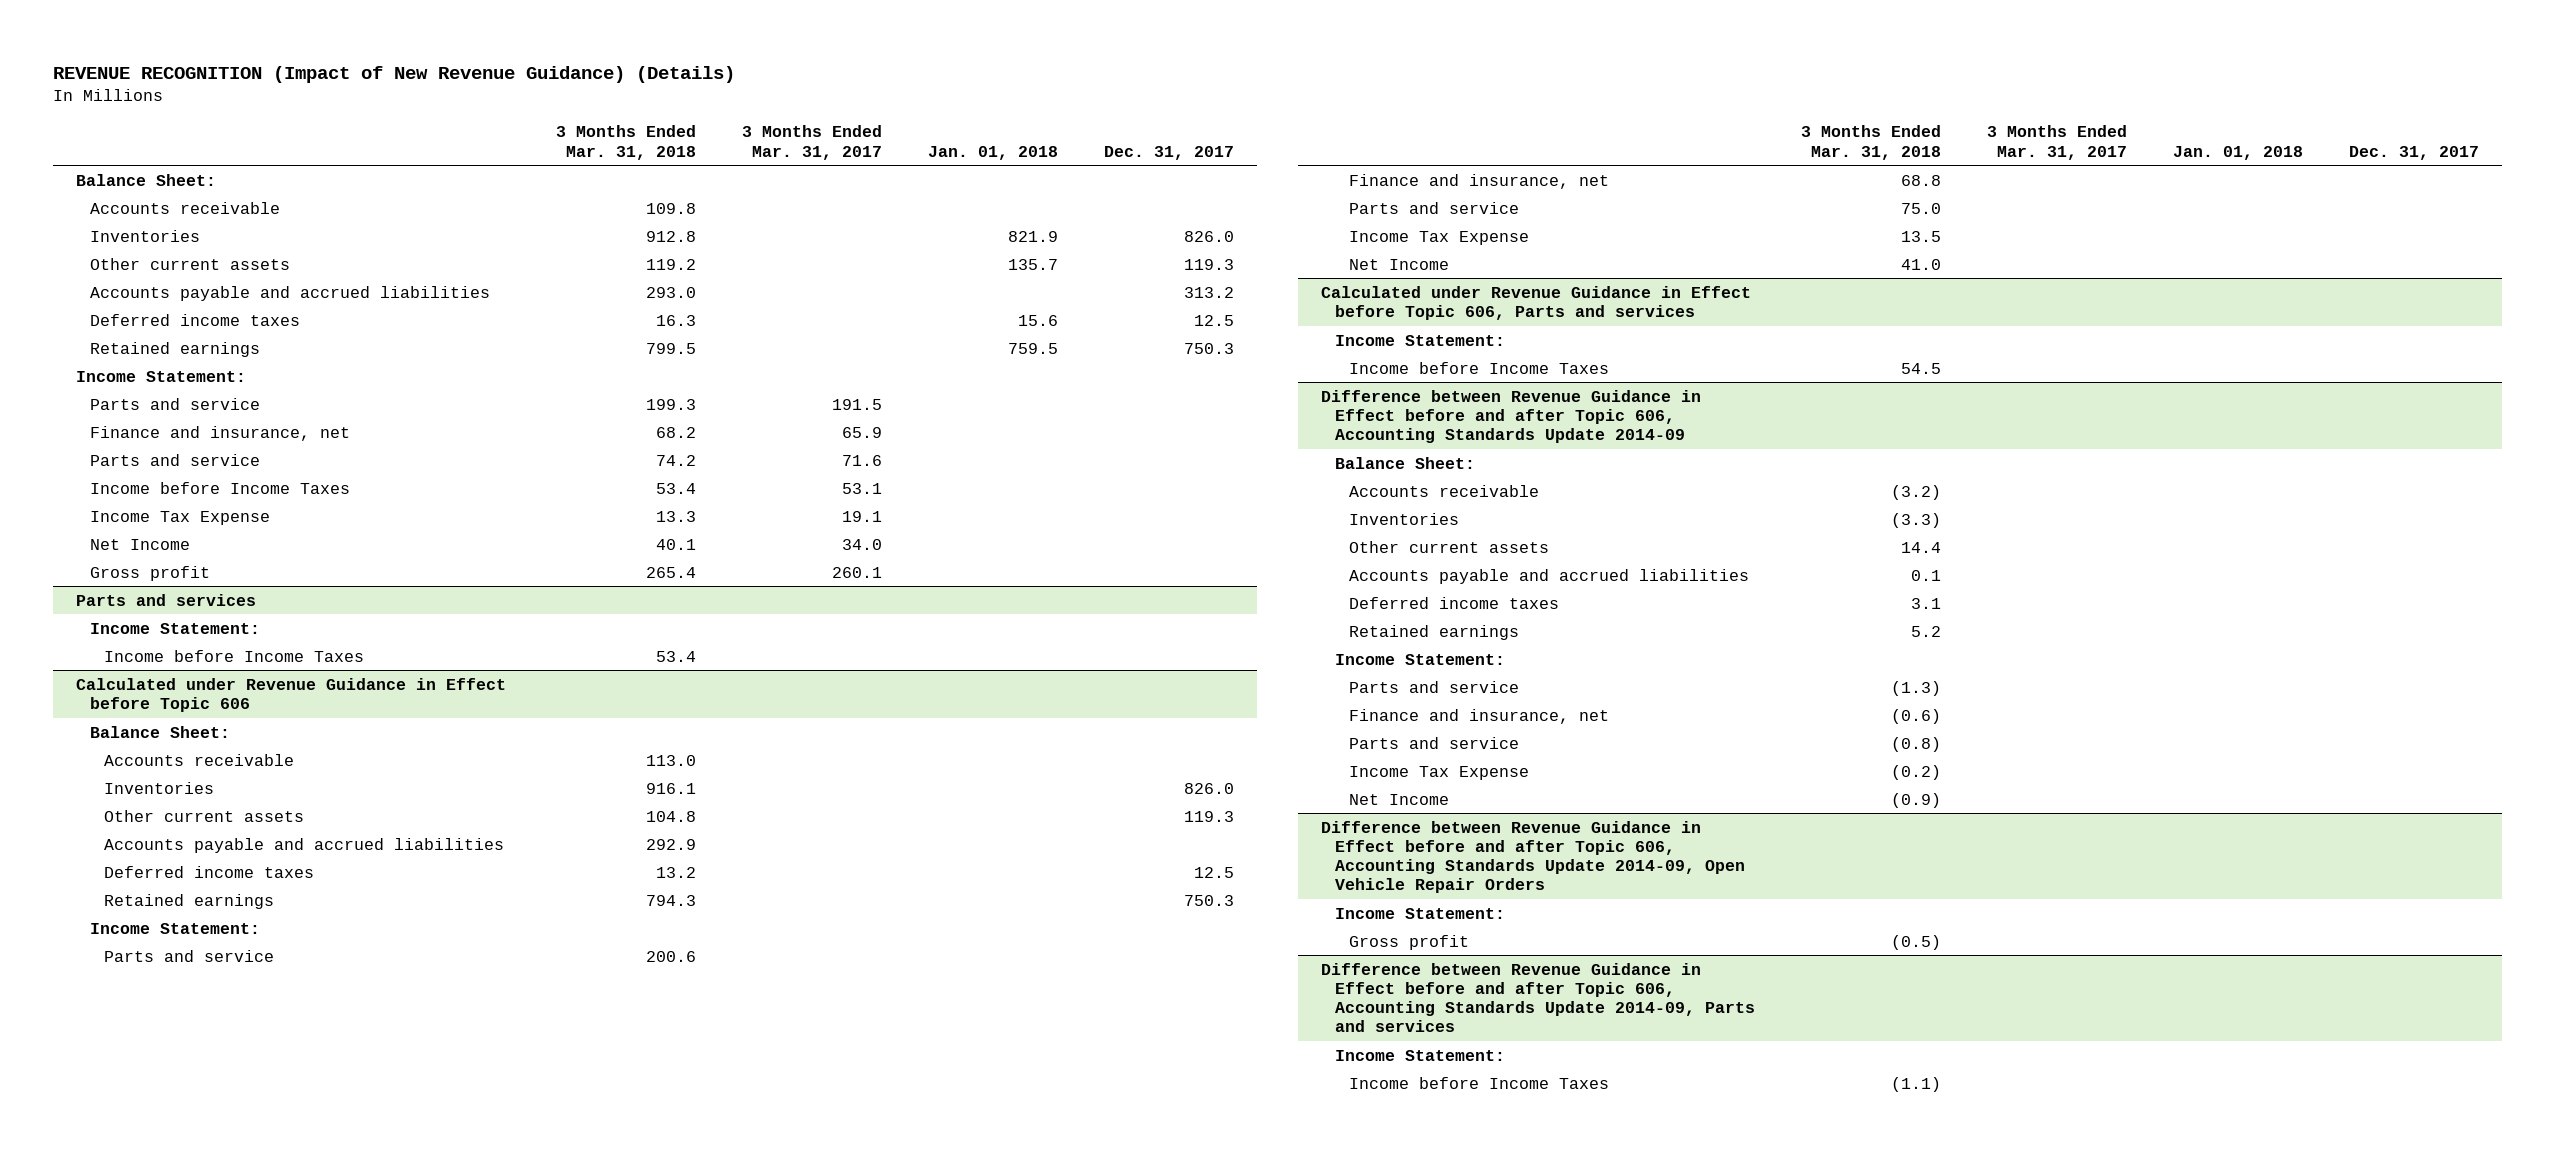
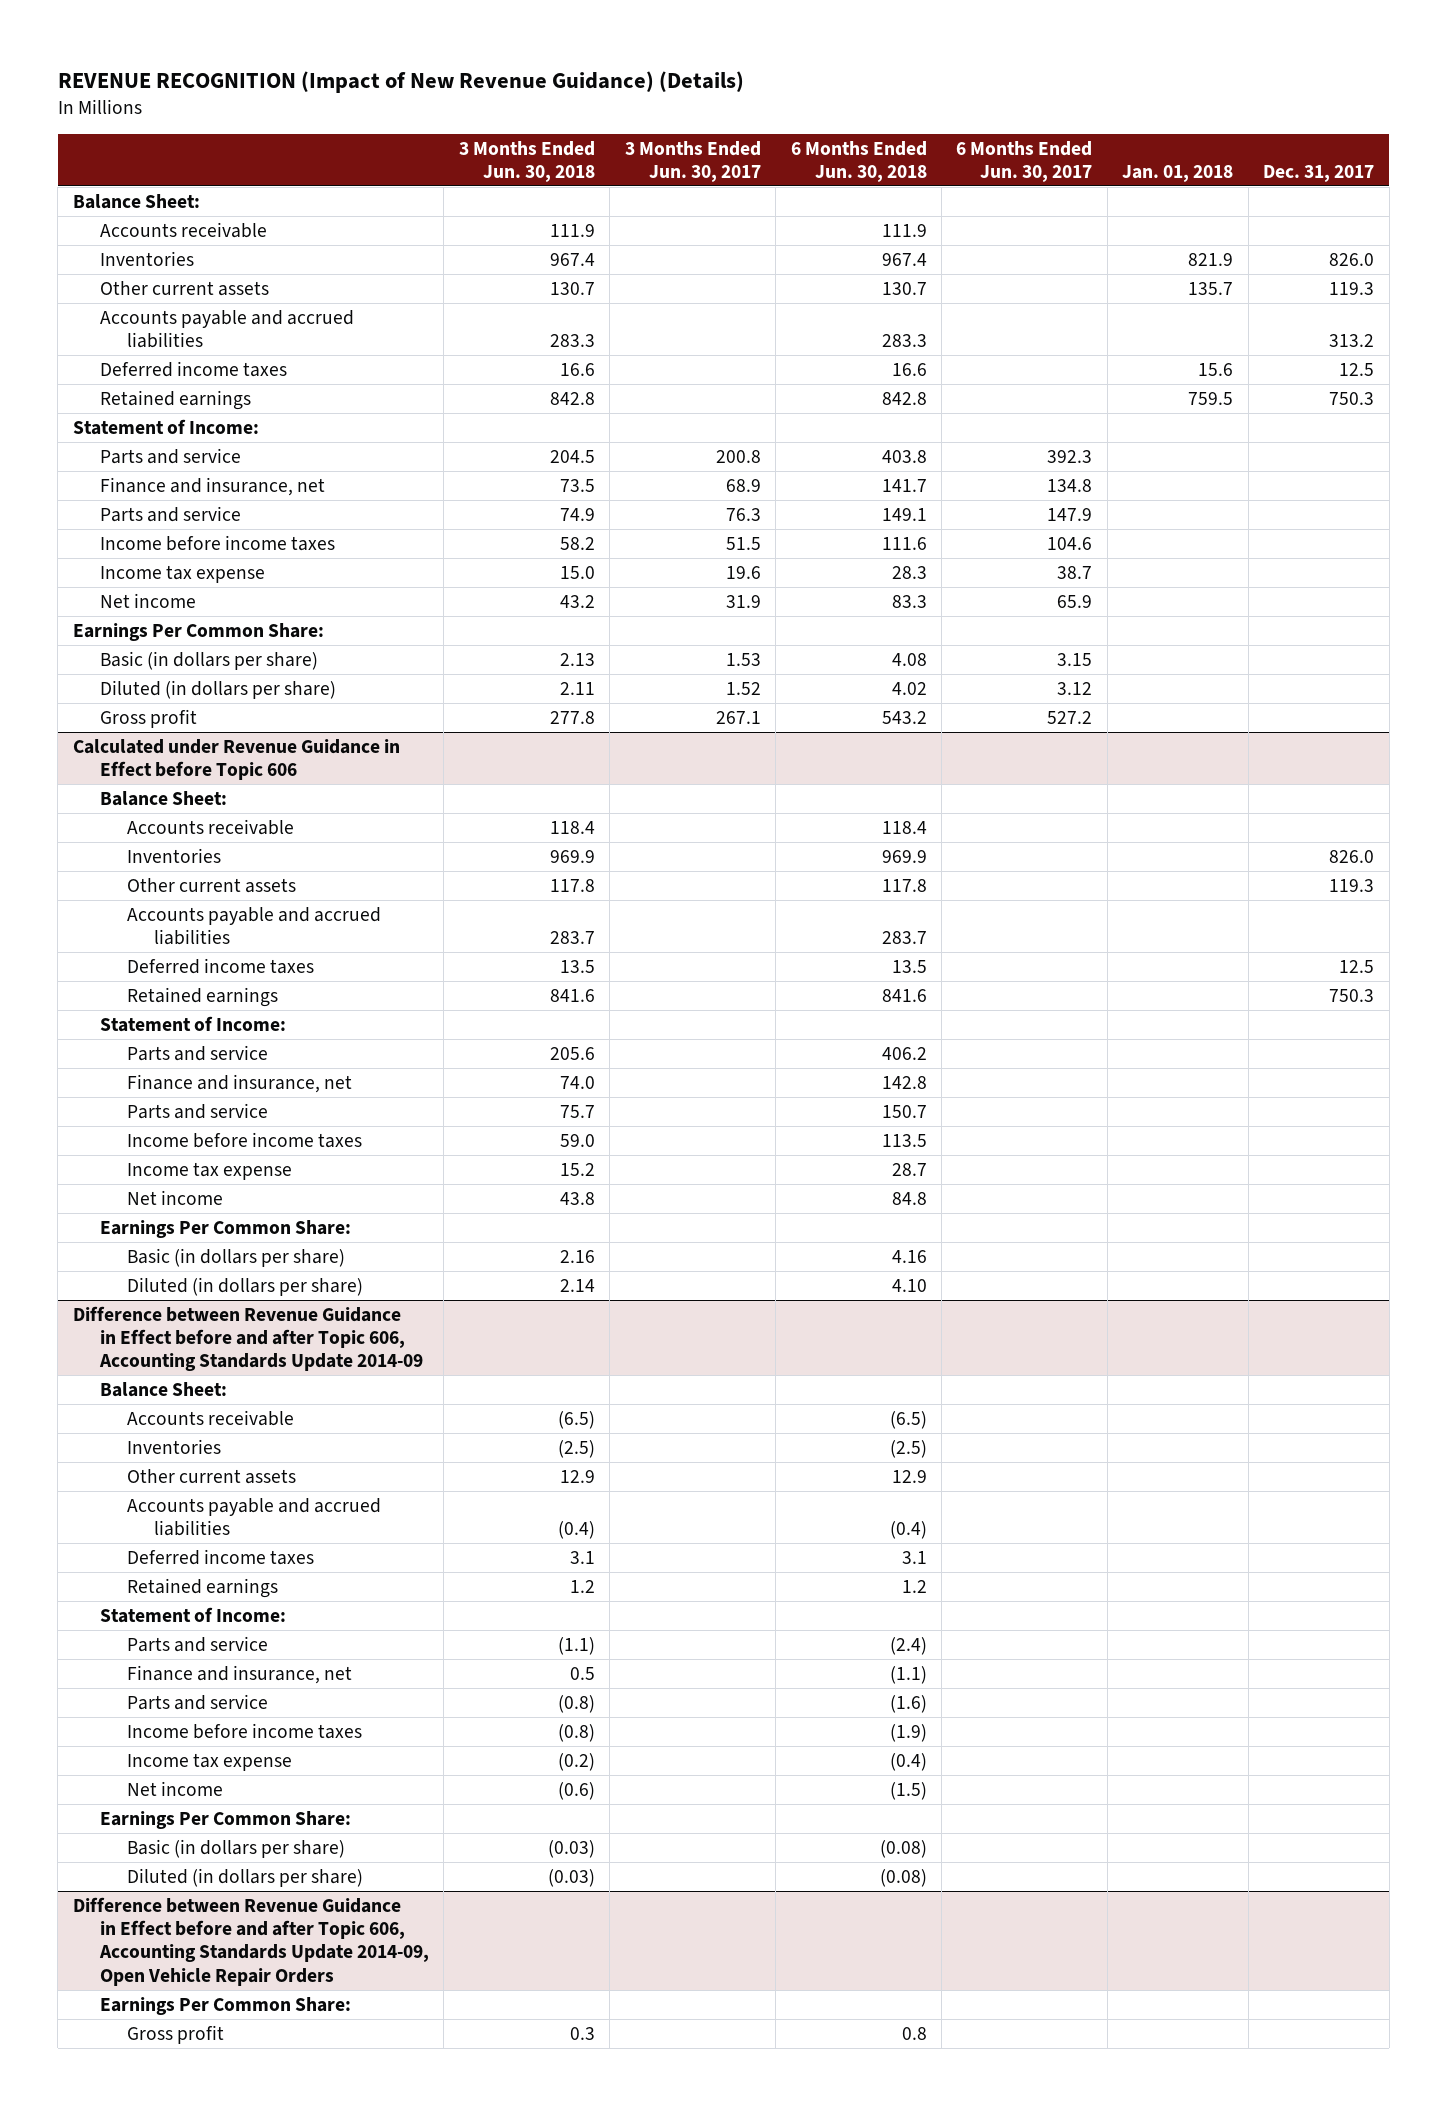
[555,125,696,160] 3 Months Ended Mar. 31, 2018 -> none
[741,125,882,160] 3 Months Ended Mar. 31, 2017 -> none
none -> [458,140,595,182] 3 Months Ended Jun. 30, 2018
none -> [624,140,761,182] 3 Months Ended Jun. 30, 2017
none -> [790,140,927,182] 6 Months Ended Jun. 30, 2018
none -> [956,140,1093,182] 6 Months Ended Jun. 30, 2017
[76,370,247,382] Income Statement: -> [72,418,259,435] Statement of Income:
[89,481,350,494] Income before Income Taxes -> [99,534,335,551] Income before income taxes
[89,510,270,525] Income Tax Expense -> [99,564,265,583] Income tax expense
[89,538,190,550] Net Income -> [99,592,196,608] Net income
none -> [72,622,324,641] Earnings Per Common Share:
none -> [99,650,318,670] Basic (in dollars per share)
none -> [99,679,336,699] Diluted (in dollars per share)
[76,593,257,606] Parts and services -> none
[89,622,260,634] Income Statement: -> none
[103,649,364,662] Income before Income Taxes -> none
[89,922,260,934] Income Statement: -> [99,1015,286,1032] Statement of Income:
[1321,285,1752,320] Calculated under Revenue Guidance in Effect before Topic 606, Parts and services -> none
[1335,334,1506,346] Income Statement: -> none
[1348,361,1609,374] Income before Income Taxes -> none
none -> [127,1131,363,1148] Income before income taxes
[1348,230,1529,245] Income Tax Expense -> [127,1161,293,1180] Income tax expense
[1348,258,1449,270] Net Income -> [127,1189,224,1205] Net income
none -> [99,1219,351,1238] Earnings Per Common Share:
none -> [127,1247,346,1267] Basic (in dollars per share)
none -> [127,1276,364,1296] Diluted (in dollars per share)
[1335,653,1506,665] Income Statement: -> [99,1606,286,1623] Statement of Income:
none -> [127,1722,363,1739] Income before income taxes
[1348,765,1529,780] Income Tax Expense -> [127,1752,293,1771] Income tax expense
[1348,793,1449,805] Net Income -> [127,1780,224,1796] Net income
none -> [99,1810,351,1829] Earnings Per Common Share:
none -> [127,1838,346,1858] Basic (in dollars per share)
none -> [127,1867,364,1887] Diluted (in dollars per share)
[1335,907,1506,919] Income Statement: -> none
none -> [99,1996,351,2015] Earnings Per Common Share:
[1321,962,1756,1033] Difference between Revenue Guidance in Effect before and after Topic 606, Accounting Standards Update 2014-09, Parts and services -> none
[1335,1049,1506,1061] Income Statement: -> none
[1348,1076,1609,1089] Income before Income Taxes -> none

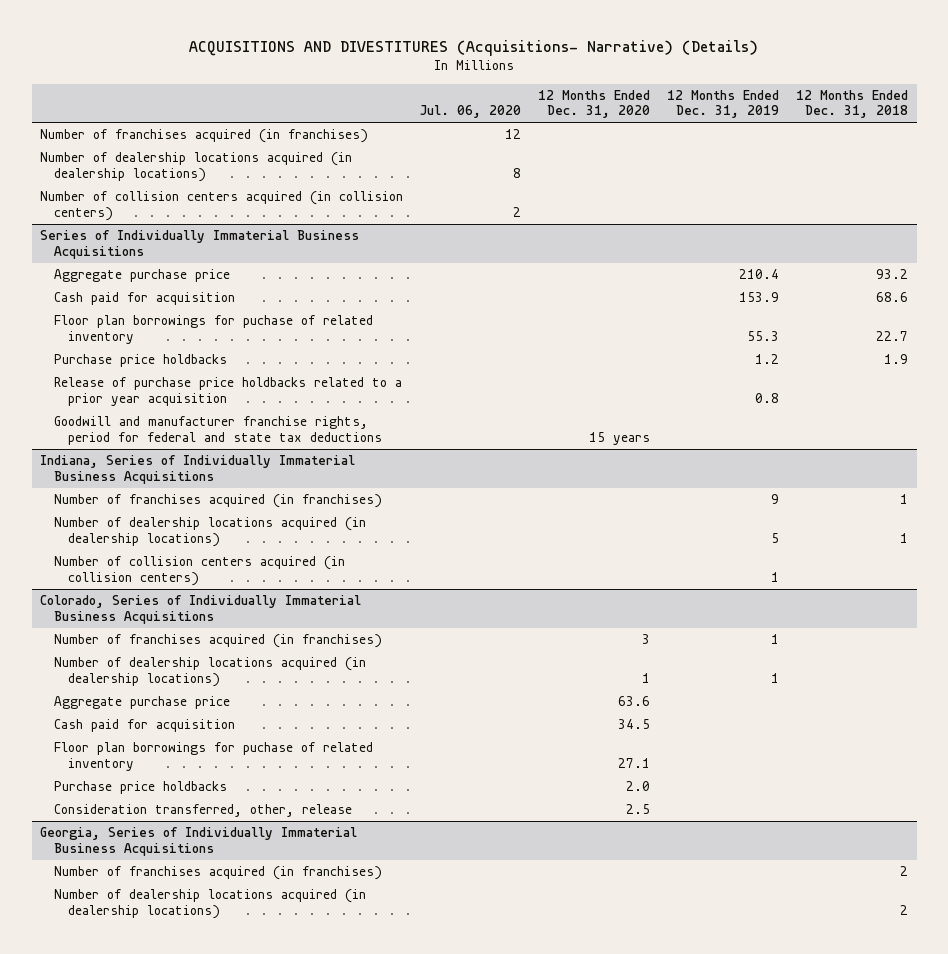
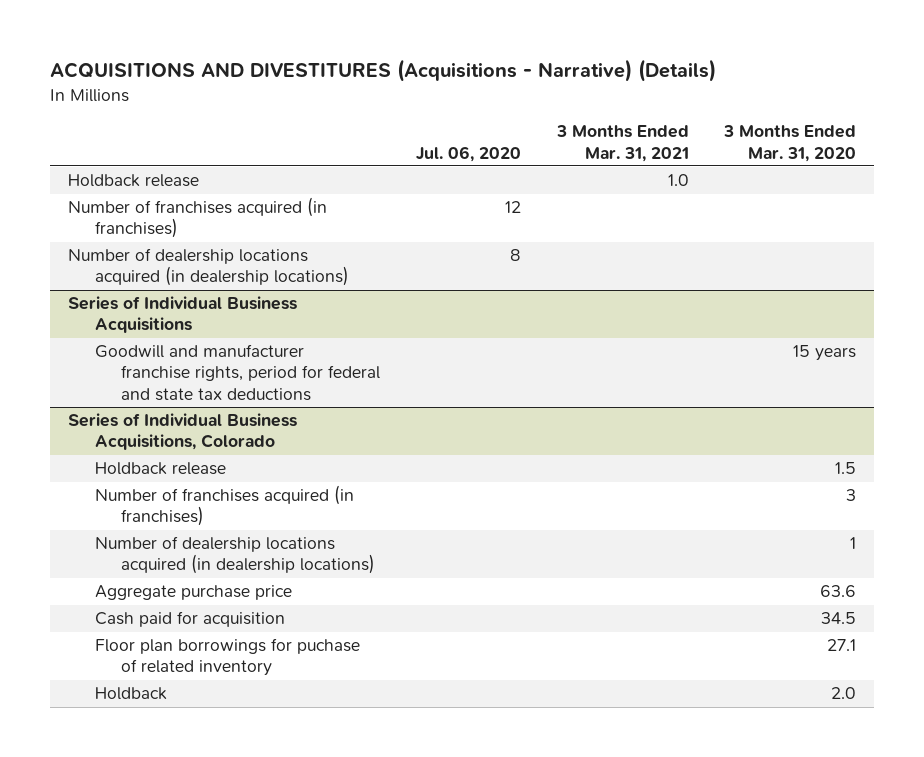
[189,40,759,57] ACQUISITIONS AND DIVESTITURES (Acquisitions- Narrative) (Details) -> [50,59,717,83] ACQUISITIONS AND DIVESTITURES (Acquisitions - Narrative) (Details)
[538,89,651,119] 12 Months Ended Dec. 31, 2020 -> none
[667,89,780,119] 12 Months Ended Dec. 31, 2019 -> none
[796,89,909,119] 12 Months Ended Dec. 31, 2018 -> none
none -> [555,125,689,162] 3 Months Ended Mar. 31, 2021
none -> [723,125,857,162] 3 Months Ended Mar. 31, 2020
none -> [68,174,200,188] Holdback release
[40,191,404,221] Number of collision centers acquired (in collision centers) -> none
[54,269,231,283] Aggregate purchase price -> none
[54,292,236,306] Cash paid for acquisition -> none
[54,315,374,344] Floor plan borrowings for puchase of related inventory -> none
[54,354,228,368] Purchase price holdbacks -> none
[54,377,403,406] Release of purchase price holdbacks related to a prior year acquisition -> none
[40,230,360,259] Series of Individually Immaterial Business Acquisitions -> [68,296,298,334] Series of Individual Business Acquisitions
[40,455,356,484] Indiana, Series of Individually Immaterial Business Acquisitions -> none
[54,494,383,509] Number of franchises acquired (in franchises) -> none
[54,517,367,547] Number of dealership locations acquired (in dealership locations) -> none
[54,556,346,586] Number of collision centers acquired (in collision centers) -> none
[40,595,362,624] Colorado, Series of Individually Immaterial Business Acquisitions -> [68,413,298,451] Series of Individual Business Acquisitions, Colorado
none -> [94,462,226,476] Holdback release
[54,804,353,818] Consideration transferred, other, release -> none
[40,827,358,856] Georgia, Series of Individually Immaterial Business Acquisitions -> none
[54,866,383,881] Number of franchises acquired (in franchises) -> none
[54,889,367,919] Number of dealership locations acquired (in dealership locations) -> none
[54,781,228,795] Purchase price holdbacks -> [94,687,167,701] Holdback

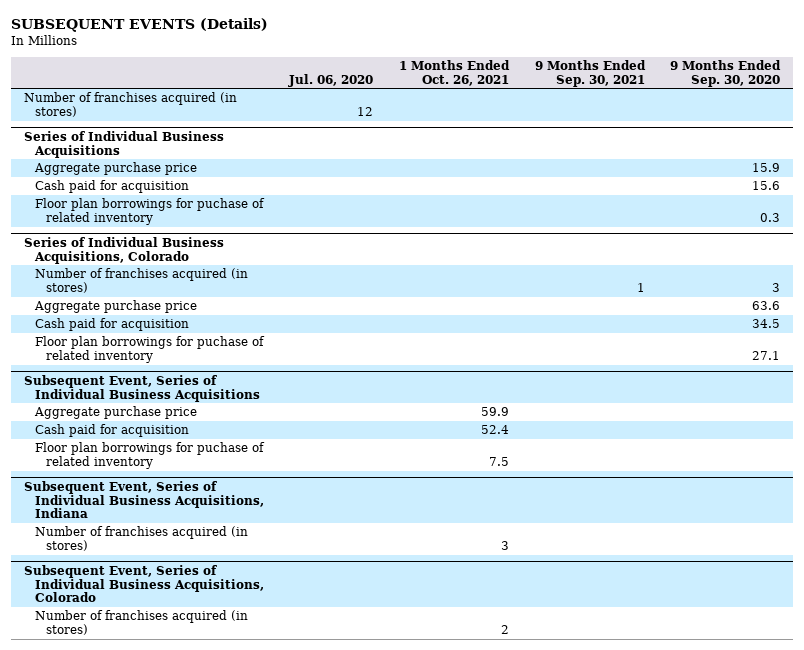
[50,59,717,83] ACQUISITIONS AND DIVESTITURES (Acquisitions - Narrative) (Details) -> [11,18,269,33] SUBSEQUENT EVENTS (Details)
[555,125,689,162] 3 Months Ended Mar. 31, 2021 -> none
[723,125,857,162] 3 Months Ended Mar. 31, 2020 -> none
none -> [398,60,510,86] 1 Months Ended Oct. 26, 2021
none -> [534,60,646,87] 9 Months Ended Sep. 30, 2021
none -> [670,60,782,87] 9 Months Ended Sep. 30, 2020
[68,174,200,188] Holdback release -> none
[68,248,349,287] Number of dealership locations acquired (in dealership locations) -> none
[68,197,328,239] Number of franchises acquired (in franchises) -> [24,92,238,117] Number of franchises acquired (in stores)
[94,344,381,401] Goodwill and manufacturer franchise rights, period for federal and state tax deductions -> none
none -> [33,162,197,176] Aggregate purchase price
none -> [34,180,189,194] Cash paid for acquisition
none -> [34,198,265,225] Floor plan borrowings for puchase of related inventory
[94,462,226,476] Holdback release -> none
[94,536,376,575] Number of dealership locations acquired (in dealership locations) -> none
[94,485,354,527] Number of franchises acquired (in franchises) -> [34,268,248,293] Number of franchises acquired (in stores)
[94,687,167,701] Holdback -> none
none -> [24,375,260,402] Subsequent Event, Series of Individual Business Acquisitions
none -> [33,406,197,420] Aggregate purchase price
none -> [34,424,189,438] Cash paid for acquisition
none -> [34,442,265,469] Floor plan borrowings for puchase of related inventory
none -> [24,481,264,519] Subsequent Event, Series of Individual Business Acquisitions, Indiana
none -> [34,526,248,551] Number of franchises acquired (in stores)
none -> [24,565,264,603] Subsequent Event, Series of Individual Business Acquisitions, Colorado
none -> [34,610,248,635] Number of franchises acquired (in stores)

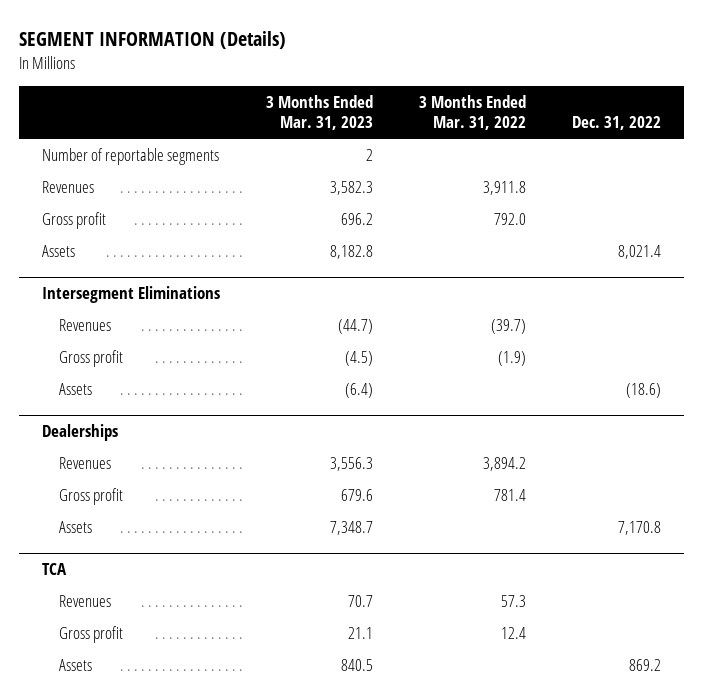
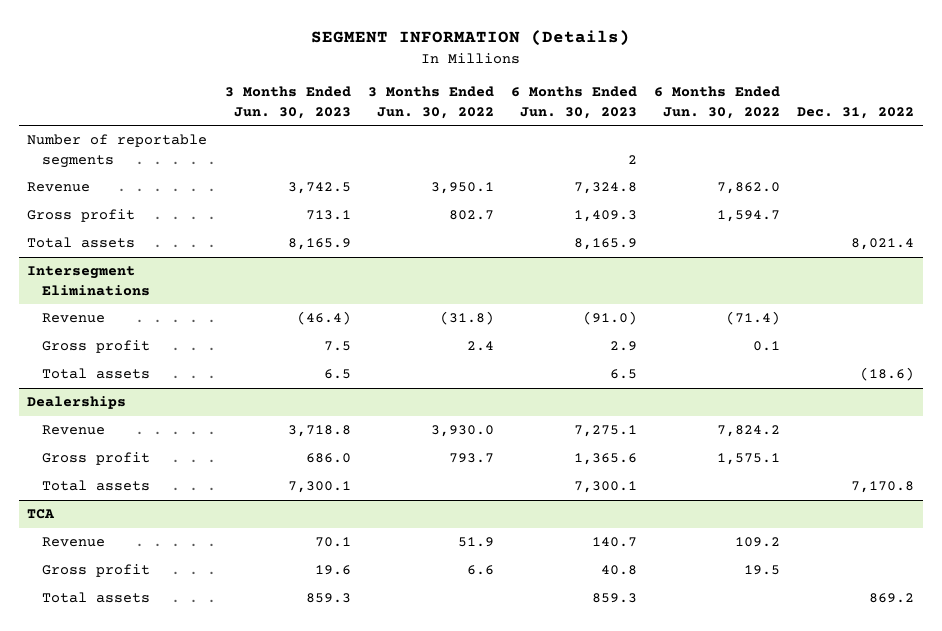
[266,94,374,131] 3 Months Ended Mar. 31, 2023 -> none
[419,94,527,131] 3 Months Ended Mar. 31, 2022 -> none
none -> [224,86,351,119] 3 Months Ended Jun. 30, 2023
none -> [367,86,494,119] 3 Months Ended Jun. 30, 2022
none -> [510,86,637,119] 6 Months Ended Jun. 30, 2023
none -> [654,86,781,119] 6 Months Ended Jun. 30, 2022
[42,180,95,193] Revenues -> [27,182,91,193] Revenue
[42,244,76,257] Assets -> [27,237,136,249] Total assets
[58,318,111,331] Revenues -> [42,313,106,324] Revenue
[58,382,92,395] Assets -> [42,368,151,380] Total assets
[58,456,111,469] Revenues -> [42,425,106,436] Revenue
[58,520,92,533] Assets -> [42,480,151,492] Total assets
[58,594,111,607] Revenues -> [42,537,106,548] Revenue
[58,658,92,671] Assets -> [42,592,151,604] Total assets

